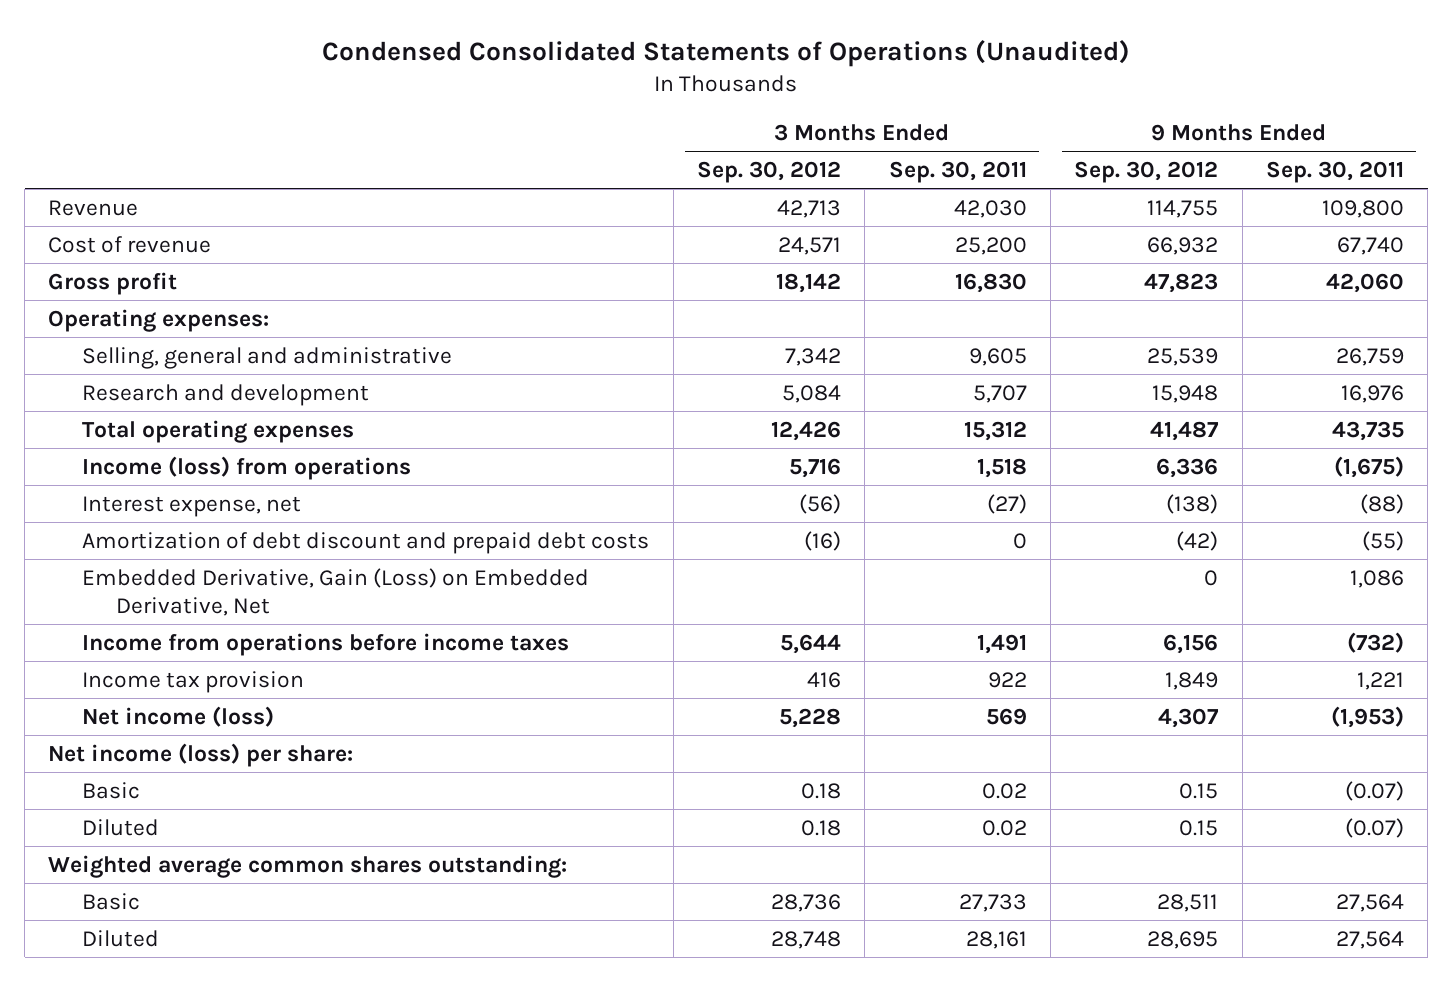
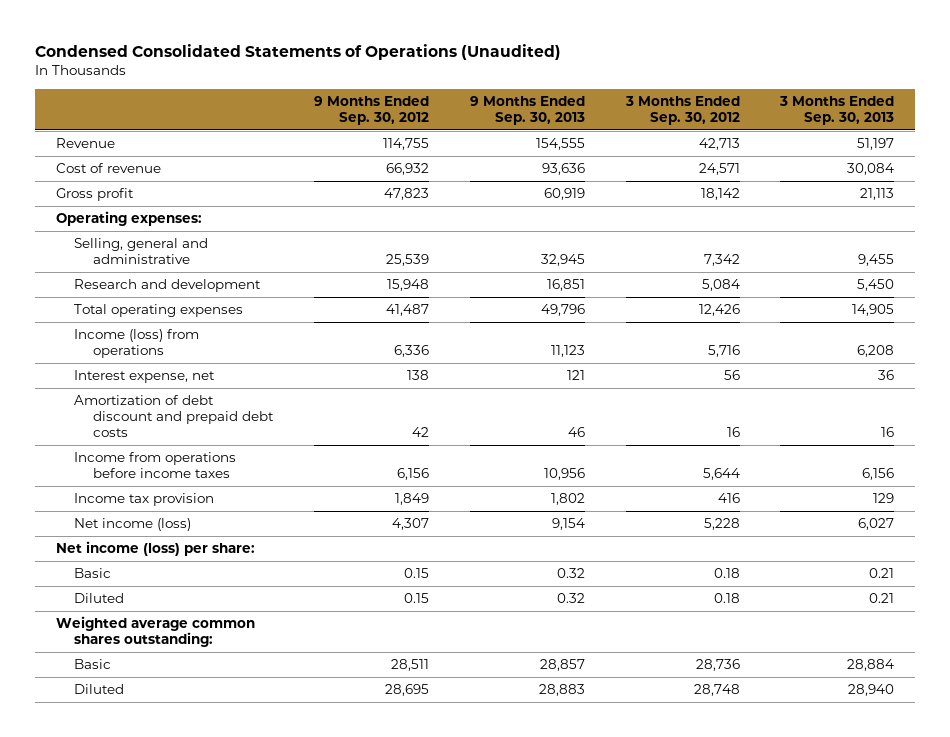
[888,160,1027,183] Sep. 30, 2011 -> none
[1266,160,1405,183] Sep. 30, 2011 -> none
none -> [469,96,585,126] 9 Months Ended Sep. 30, 2013
none -> [779,96,895,126] 3 Months Ended Sep. 30, 2013
[82,567,590,617] Embedded Derivative, Gain (Loss) on Embedded Derivative, Net -> none
[799,493,842,514] (56) -> [723,370,740,381] 56
[1166,493,1219,514] (138) -> [406,370,429,381] 138
[804,530,842,551] (16) -> [726,427,740,438] 16
[1176,530,1219,551] (42) -> [411,427,429,438] 42

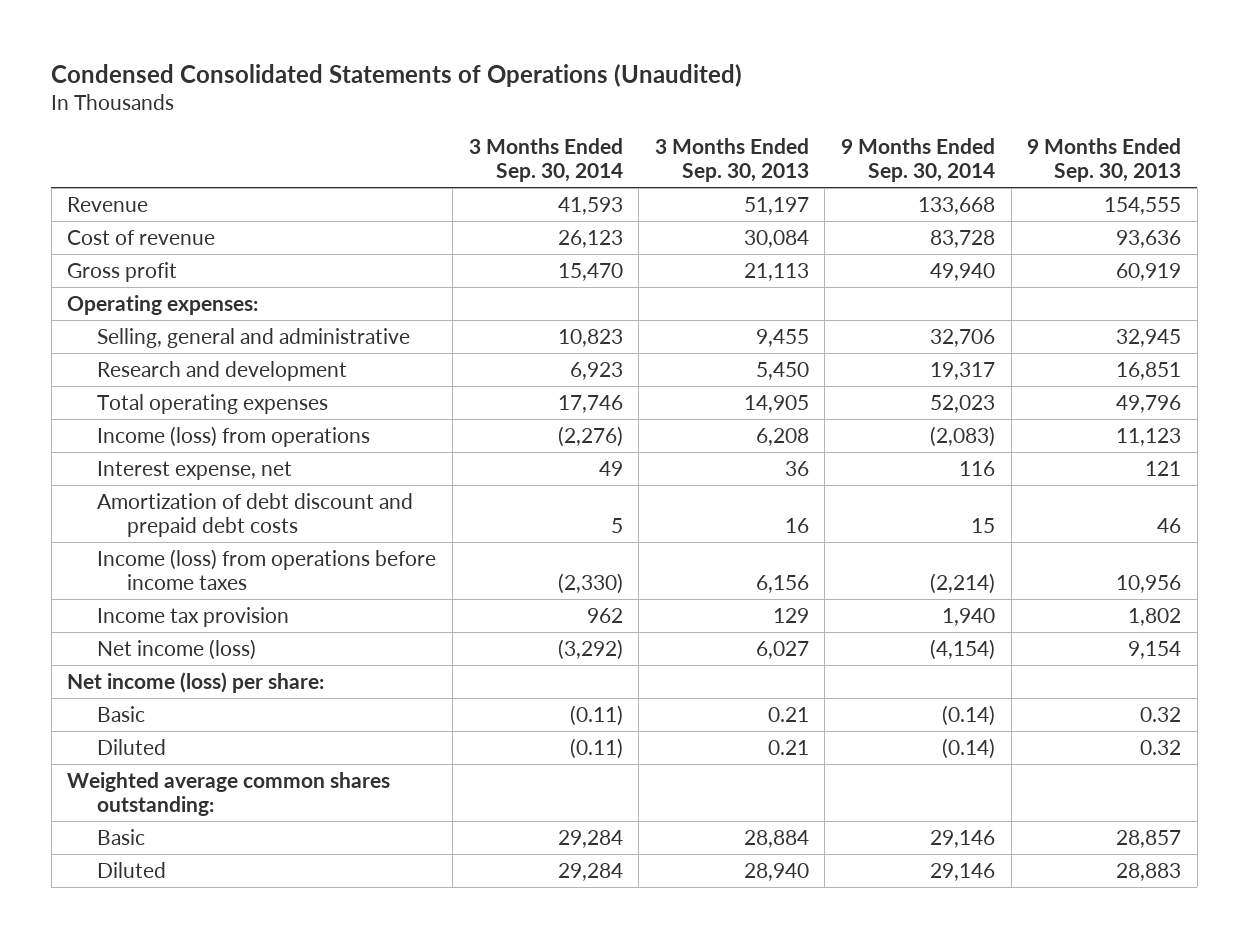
[313,96,429,126] 9 Months Ended Sep. 30, 2012 -> none
[624,96,740,126] 3 Months Ended Sep. 30, 2012 -> none
none -> [468,138,623,183] 3 Months Ended Sep. 30, 2014
none -> [841,138,996,183] 9 Months Ended Sep. 30, 2014
[74,452,237,479] Income from operations before income taxes -> [97,548,437,590] Income (loss) from operations before income taxes

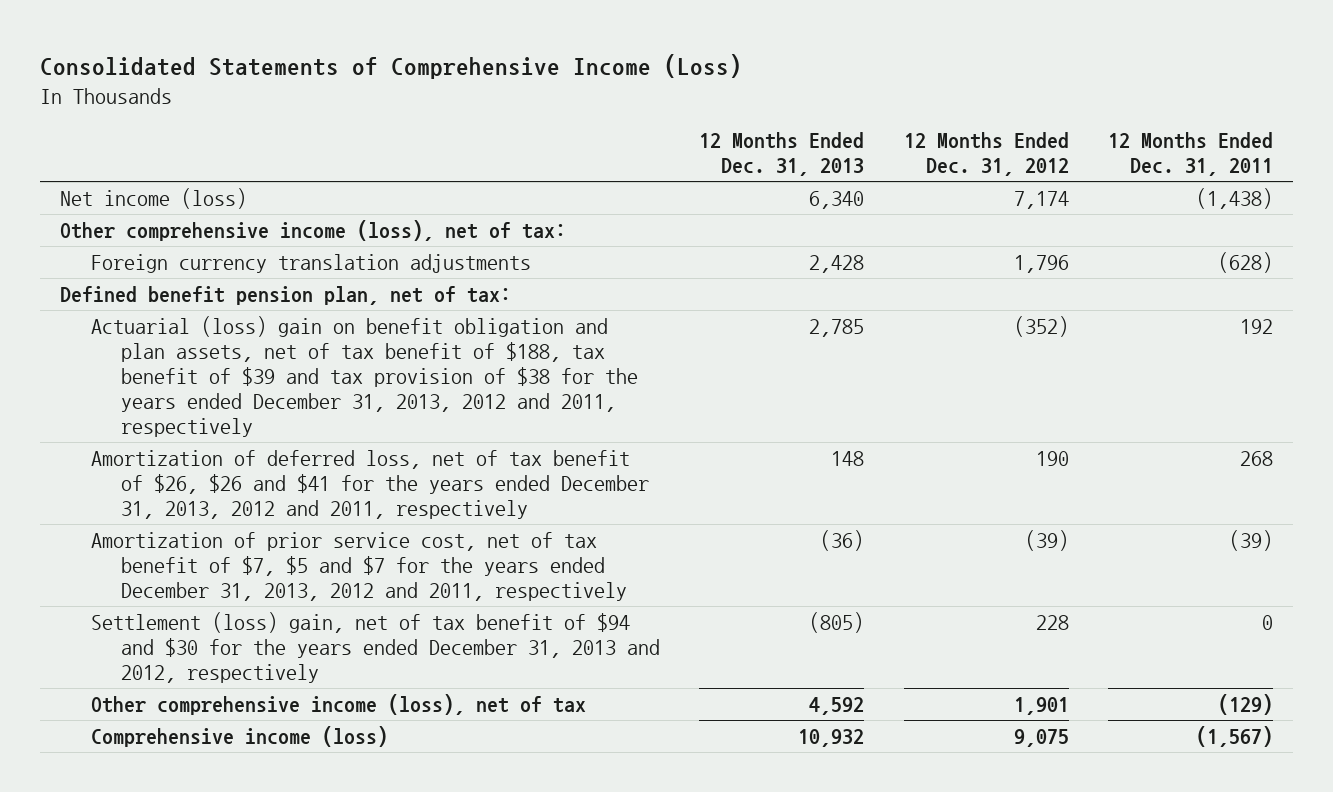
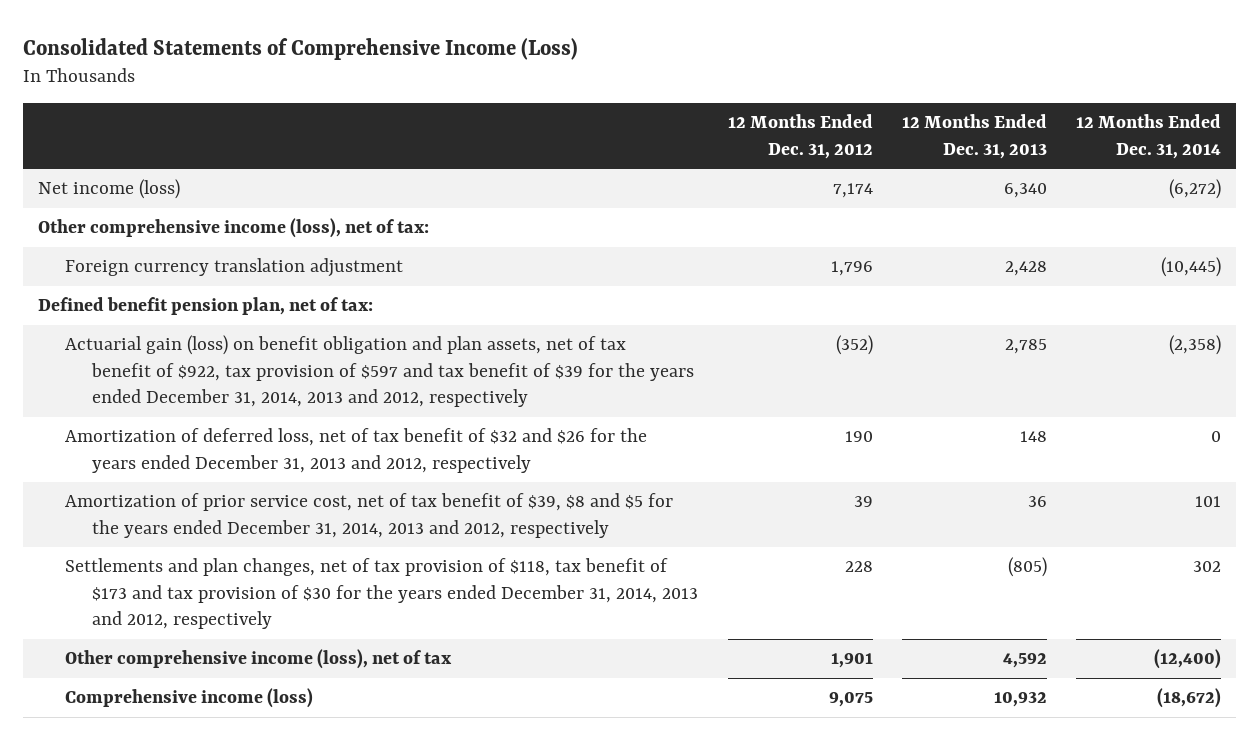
[1107,131,1273,176] 12 Months Ended Dec. 31, 2011 -> none
none -> [1076,114,1222,159] 12 Months Ended Dec. 31, 2014
[90,253,531,273] Foreign currency translation adjustments -> [65,258,404,278] Foreign currency translation adjustment
[90,315,639,437] Actuarial (loss) gain on benefit obligation and plan assets, net of tax benefit of $188, tax benefit of $39 and tax provision of $38 for the years ended December 31, 2013, 2012 and 2011, respectively -> [65,335,695,408] Actuarial gain (loss) on benefit obligation and plan assets, net of tax benefit of $922, tax provision of $597 and tax benefit of $39 for the years ended December 31, 2014, 2013 and 2012, respectively
[90,449,650,519] Amortization of deferred loss, net of tax benefit of $26, $26 and $41 for the years ended December 31, 2013, 2012 and 2011, respectively -> [65,428,648,473] Amortization of deferred loss, net of tax benefit of $32 and $26 for the years ended December 31, 2013 and 2012, respectively
[90,531,628,601] Amortization of prior service cost, net of tax benefit of $7, $5 and $7 for the years ended December 31, 2013, 2012 and 2011, respectively -> [65,493,674,538] Amortization of prior service cost, net of tax benefit of $39, $8 and $5 for the years ended December 31, 2014, 2013 and 2012, respectively
[820,529,865,551] (36) -> [1027,496,1047,508] 36
[1024,529,1069,551] (39) -> [853,496,873,508] 39
[90,611,661,683] Settlement (loss) gain, net of tax benefit of $94 and $30 for the years ended December 31, 2013 and 2012, respectively -> [65,558,699,630] Settlements and plan changes, net of tax provision of $118, tax benefit of $173 and tax provision of $30 for the years ended December 31, 2014, 2013 and 2012, respectively

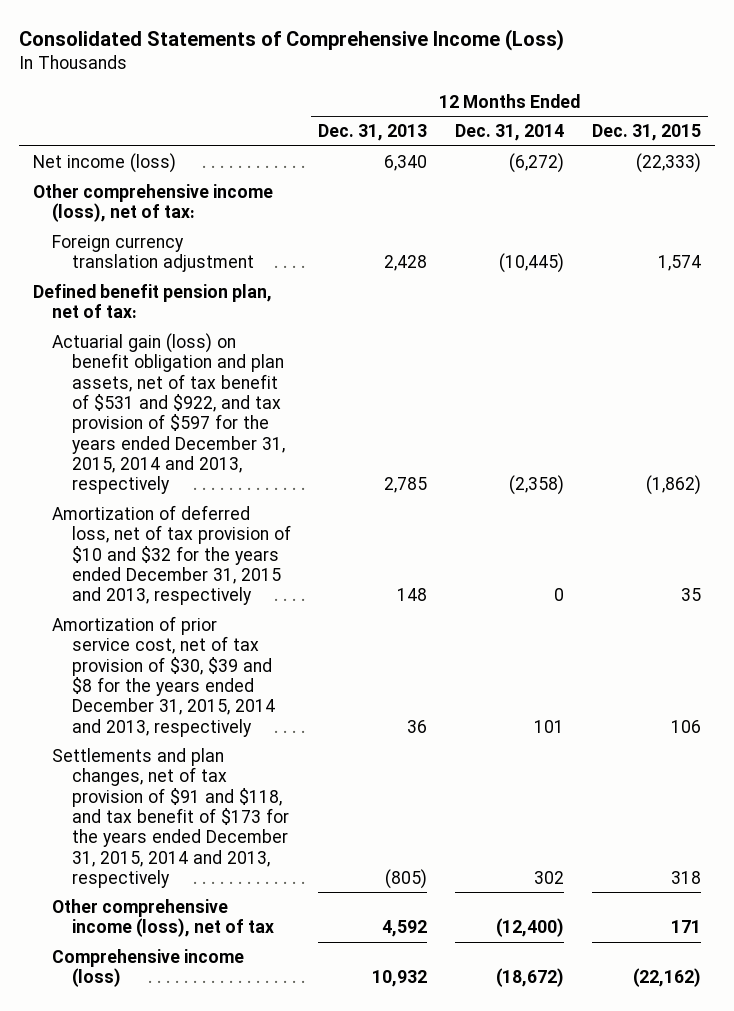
[727,114,873,159] 12 Months Ended Dec. 31, 2012 -> none
none -> [591,124,701,142] Dec. 31, 2015
[65,335,695,408] Actuarial gain (loss) on benefit obligation and plan assets, net of tax benefit of $922, tax provision of $597 and tax benefit of $39 for the years ended December 31, 2014, 2013 and 2012, respectively -> [52,332,285,495] Actuarial gain (loss) on benefit obligation and plan assets, net of tax benefit of $531 and $922, and tax provision of $597 for the years ended December 31, 2015, 2014 and 2013, respectively
[65,428,648,473] Amortization of deferred loss, net of tax benefit of $32 and $26 for the years ended December 31, 2013 and 2012, respectively -> [52,504,291,606] Amortization of deferred loss, net of tax provision of $10 and $32 for the years ended December 31, 2015 and 2013, respectively
[65,493,674,538] Amortization of prior service cost, net of tax benefit of $39, $8 and $5 for the years ended December 31, 2014, 2013 and 2012, respectively -> [52,615,275,737] Amortization of prior service cost, net of tax provision of $30, $39 and $8 for the years ended December 31, 2015, 2014 and 2013, respectively
[65,558,699,630] Settlements and plan changes, net of tax provision of $118, tax benefit of $173 and tax provision of $30 for the years ended December 31, 2014, 2013 and 2012, respectively -> [52,747,289,888] Settlements and plan changes, net of tax provision of $91 and $118, and tax benefit of $173 for the years ended December 31, 2015, 2014 and 2013, respectively

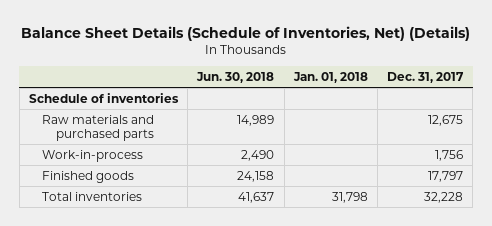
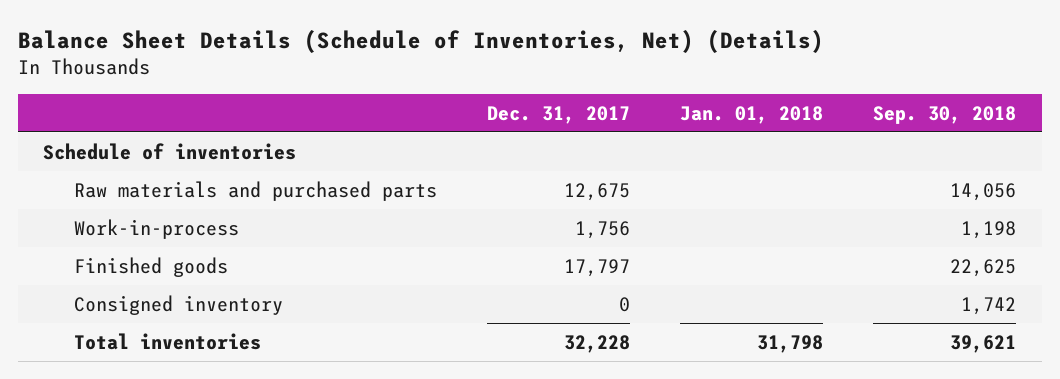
[196,72,275,84] Jun. 30, 2018 -> none
none -> [873,105,1017,124] Sep. 30, 2018
none -> [73,294,283,315] Consigned inventory

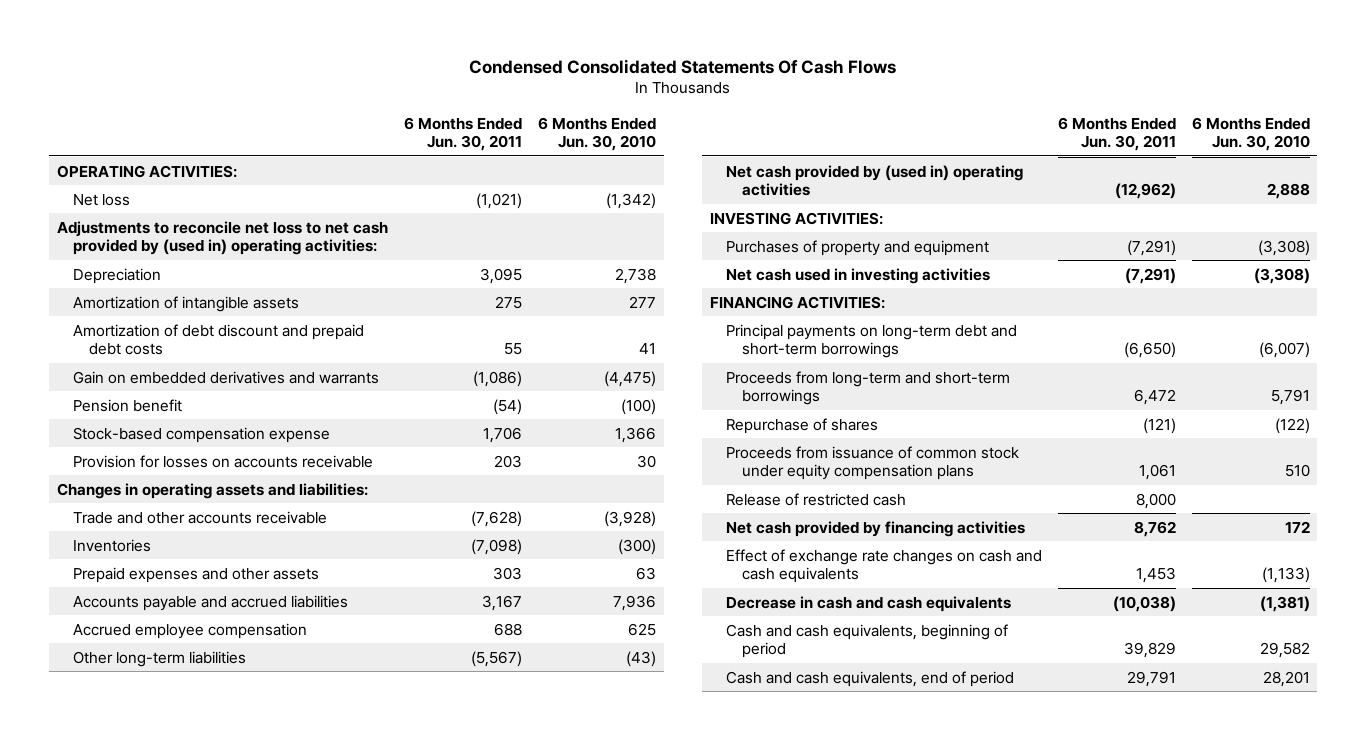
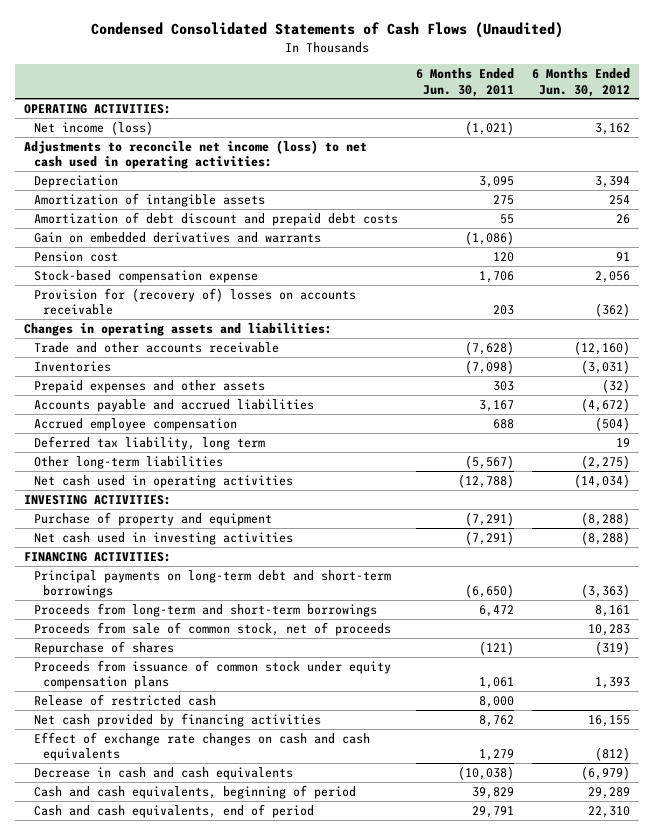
[469,58,897,74] Condensed Consolidated Statements Of Cash Flows -> [90,22,563,39] Condensed Consolidated Statements of Cash Flows (Unaudited)
[537,116,656,151] 6 Months Ended Jun. 30, 2010 -> none
none -> [531,68,630,97] 6 Months Ended Jun. 30, 2012
[72,193,130,206] Net loss -> [33,120,153,135] Net income (loss)
[56,220,388,256] Adjustments to reconcile net loss to net cash provided by (used in) operating activities: -> [23,139,367,170] Adjustments to reconcile net income (loss) to net cash used in operating activities:
[72,398,182,412] Pension benefit -> none
none -> [33,250,118,262] Pension cost
[72,454,373,468] Provision for losses on accounts receivable -> [33,287,356,316] Provision for (recovery of) losses on accounts receivable
none -> [33,435,265,450] Deferred tax liability, long term
[726,164,1024,197] Net cash provided by (used in) operating activities -> [33,474,293,488] Net cash used in operating activities
[1114,183,1176,200] (12,962) -> [457,473,514,488] (12,788)
[726,239,990,256] Purchases of property and equipment -> [33,511,272,526] Purchase of property and equipment
none -> [33,621,391,636] Proceeds from sale of common stock, net of proceeds
[1135,567,1176,584] 1,453 -> [478,749,514,762] 1,279

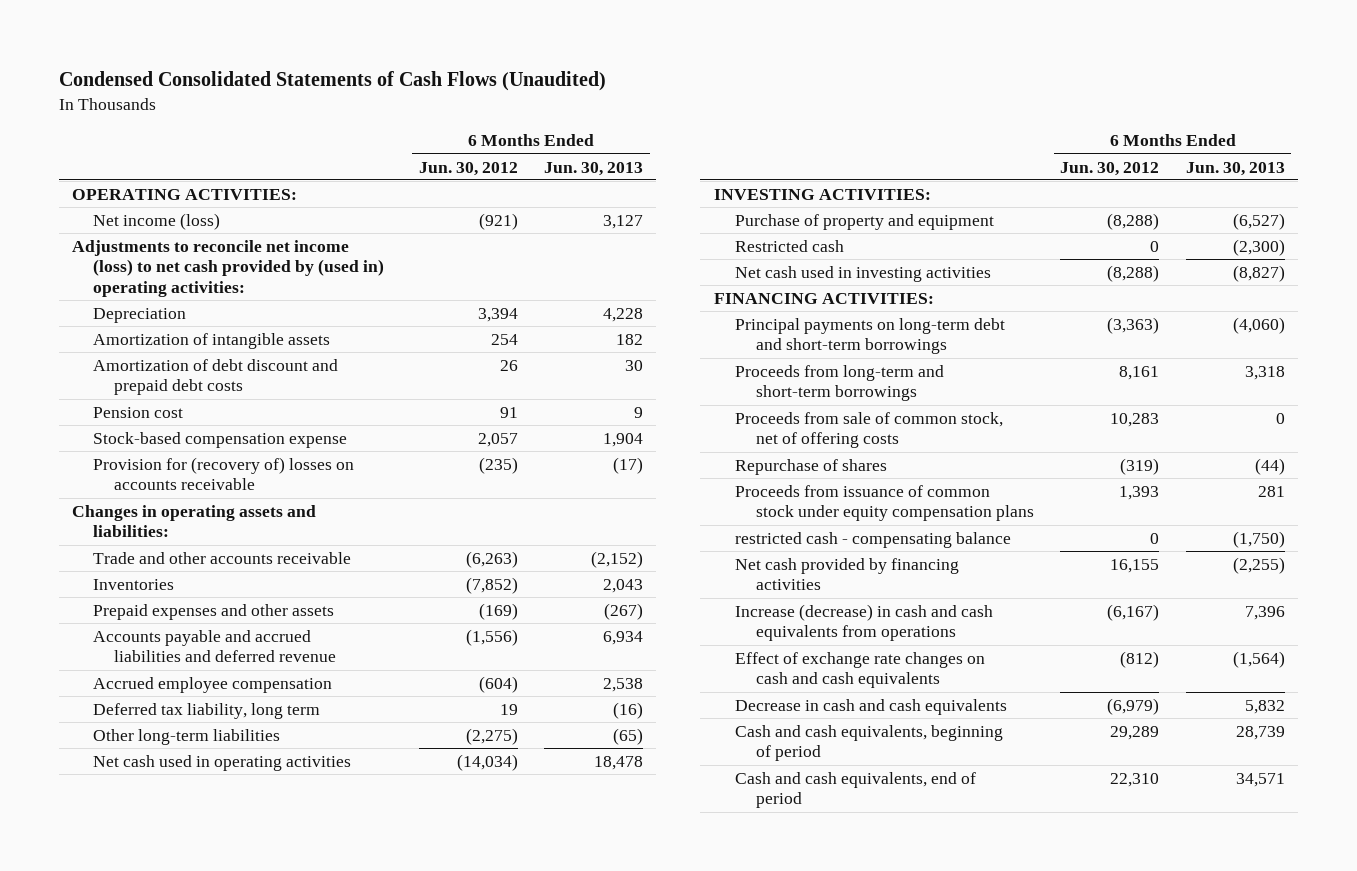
[415,68,514,97] 6 Months Ended Jun. 30, 2011 -> none
none -> [544,161,644,176] Jun. 30, 2013
[594,122,630,135] 3,162 -> [478,212,518,230] (921)
[23,139,367,170] Adjustments to reconcile net income (loss) to net cash used in operating activities: -> [71,239,384,297] Adjustments to reconcile net income (loss) to net cash provided by (used in) operating activities:
[33,231,321,243] Gain on embedded derivatives and warrants -> none
[594,270,630,283] 2,056 -> [477,432,518,447] 2,057
[594,303,630,318] (362) -> [478,456,518,474] (235)
[573,340,630,355] (12,160) -> [465,550,518,568] (6,263)
[580,359,630,374] (3,031) -> [465,576,518,594] (7,852)
[601,378,630,393] (32) -> [478,602,518,620] (169)
[33,398,314,412] Accounts payable and accrued liabilities -> [92,629,337,663] Accounts payable and accrued liabilities and deferred revenue
[580,397,630,412] (4,672) -> [465,628,518,646] (1,556)
[594,416,630,431] (504) -> [478,675,518,693] (604)
none -> [734,239,844,252] Restricted cash
[33,621,391,636] Proceeds from sale of common stock, net of proceeds -> [734,411,1003,449] Proceeds from sale of common stock, net of offering costs
[33,693,216,706] Release of restricted cash -> none
none -> [734,531,1011,548] restricted cash - compensating balance
none -> [734,603,993,642] Increase (decrease) in cash and cash equivalents from operations

